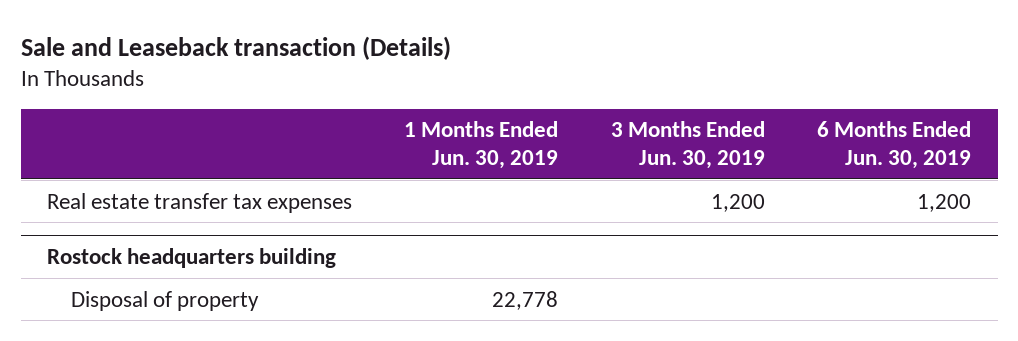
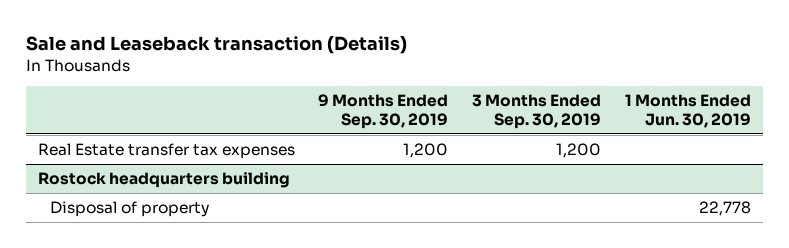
[610,121,765,169] 3 Months Ended Jun. 30, 2019 -> none
[817,121,972,169] 6 Months Ended Jun. 30, 2019 -> none
none -> [318,94,449,129] 9 Months Ended Sep. 30, 2019
none -> [472,94,602,129] 3 Months Ended Sep. 30, 2019
[46,192,352,213] Real estate transfer tax expenses -> [37,143,295,160] Real Estate transfer tax expenses

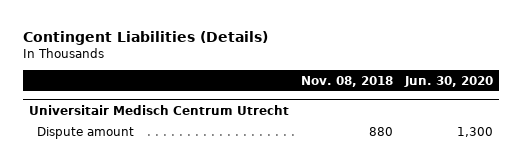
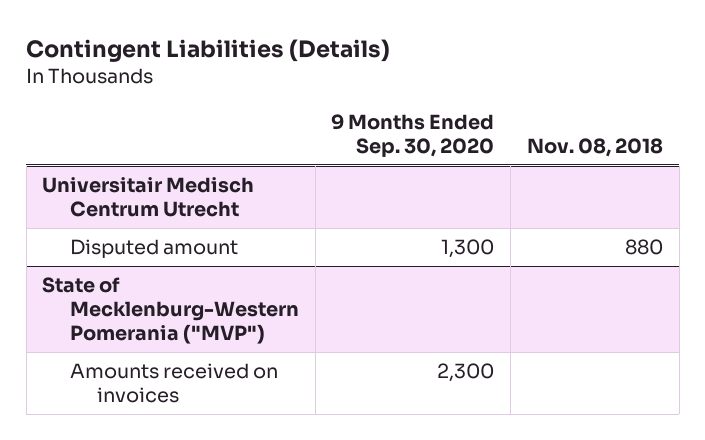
[404,75,494,87] Jun. 30, 2020 -> none
none -> [331,113,495,158] 9 Months Ended Sep. 30, 2020
[37,126,135,139] Dispute amount -> [69,239,238,259] Disputed amount
none -> [42,277,299,345] State of Mecklenburg-Western Pomerania ("MVP")
none -> [69,363,278,404] Amounts received on invoices

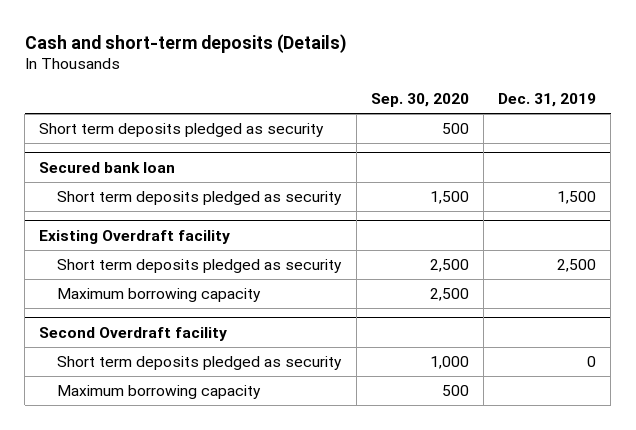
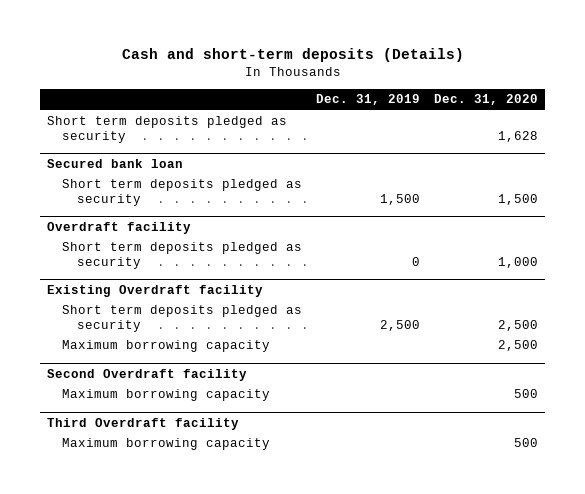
[370,93,469,108] Sep. 30, 2020 -> none
none -> [434,94,539,106] Dec. 31, 2020
none -> [46,221,191,234] Overdraft facility
none -> [62,242,303,270] Short term deposits pledged as security
[57,355,343,370] Short term deposits pledged as security -> none
none -> [46,417,239,430] Third Overdraft facility
none -> [62,438,271,451] Maximum borrowing capacity

